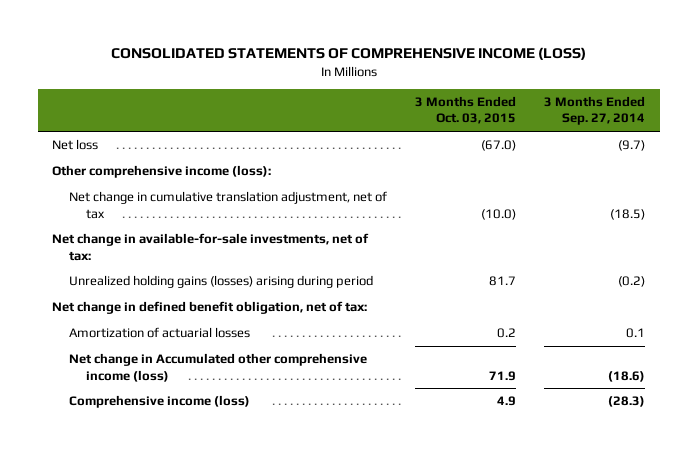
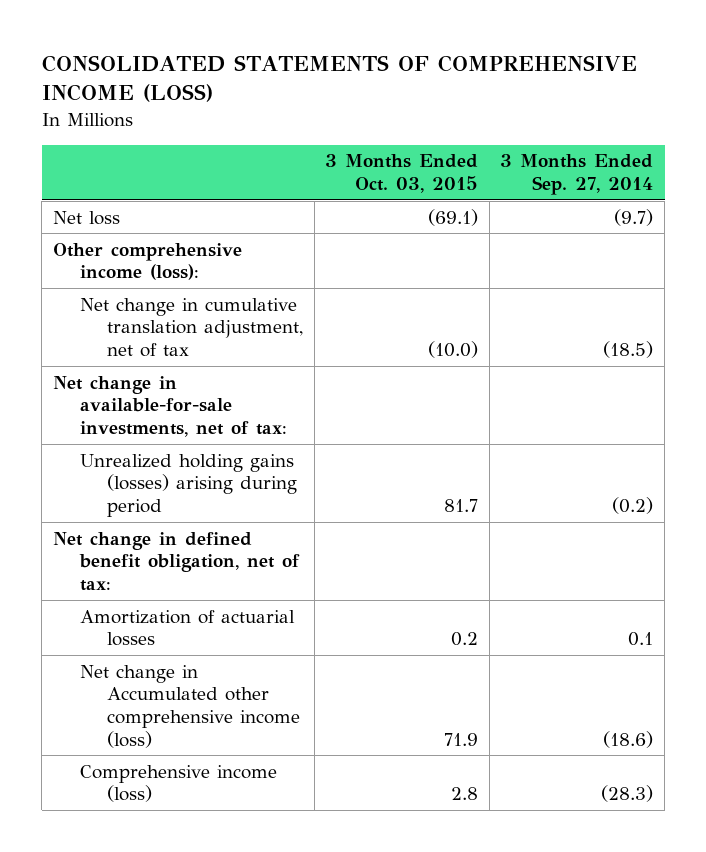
[481,140,517,152] (67.0) -> [428,208,479,226] (69.1)
[497,396,517,407] 4.9 -> [451,787,479,801] 2.8

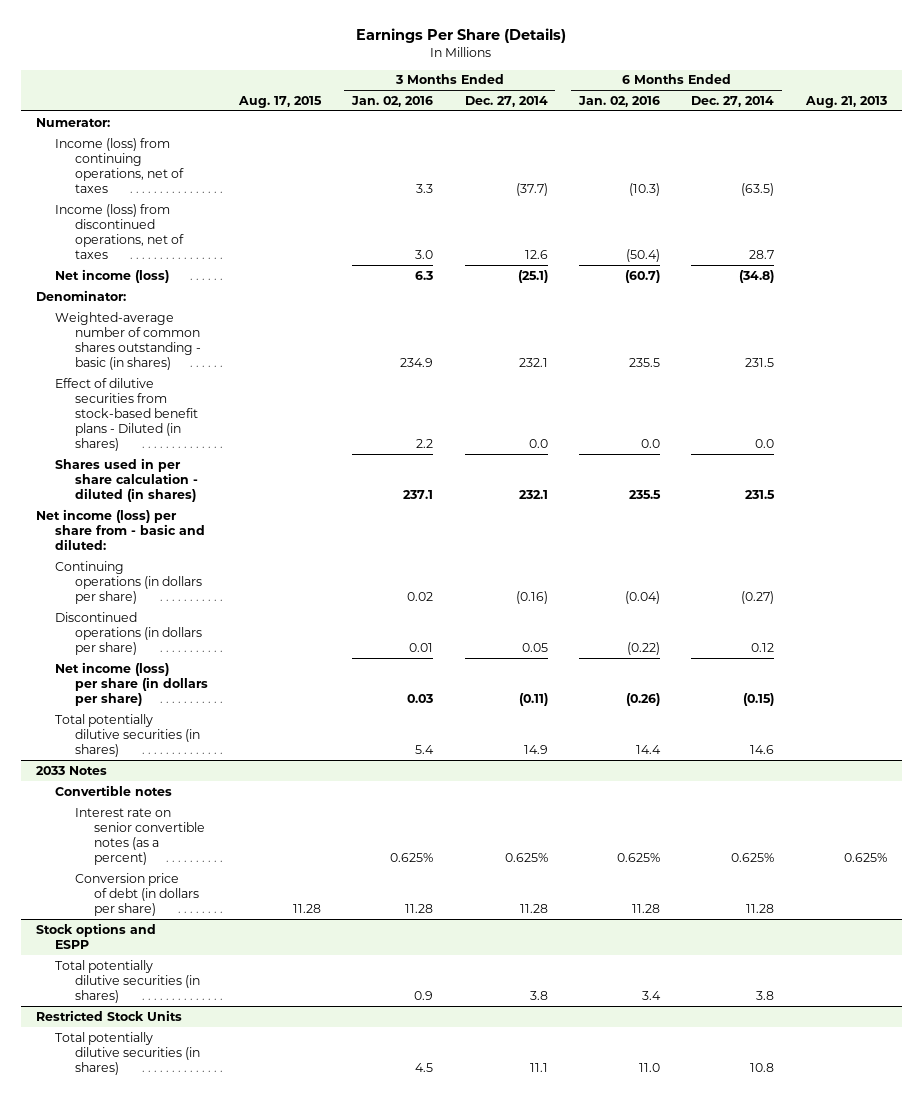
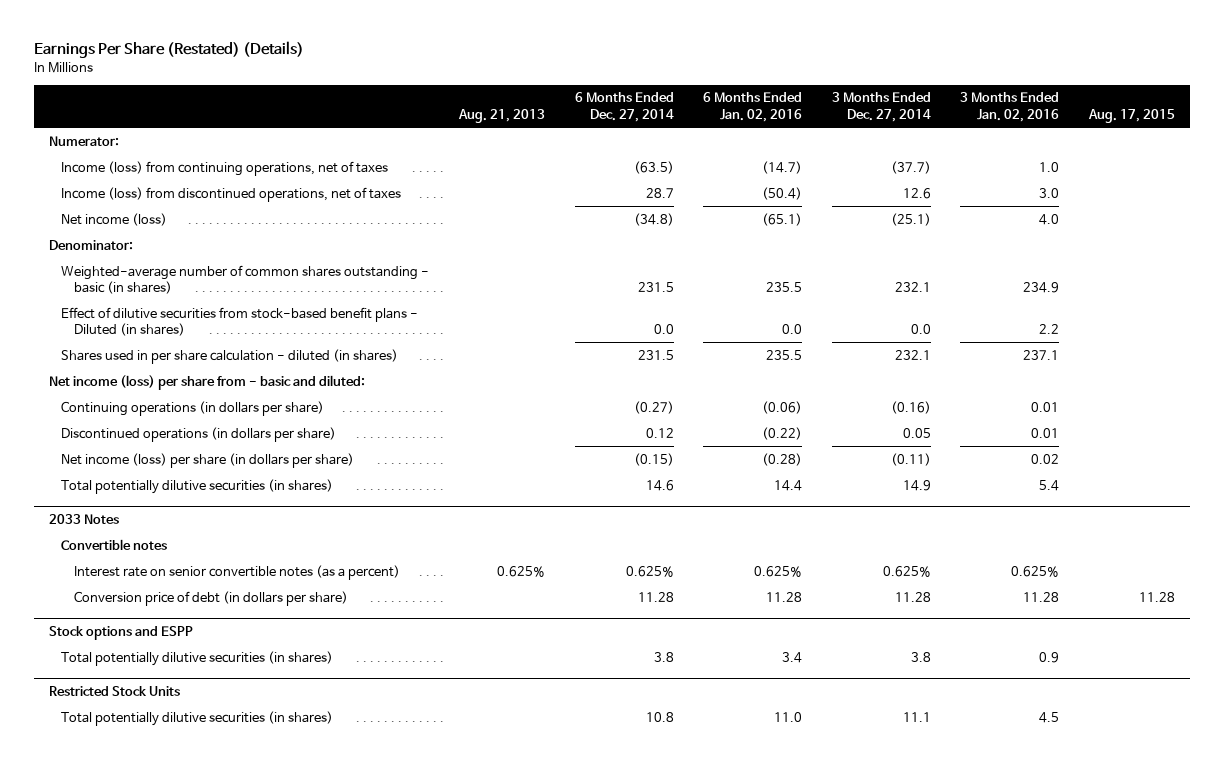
[356,28,567,44] Earnings Per Share (Details) -> [33,41,304,59] Earnings Per Share (Restated) (Details)
[416,183,434,193] 3.3 -> [1039,161,1060,172] 1.0
[628,182,660,196] (10.3) -> [762,160,803,174] (14.7)
[415,270,434,280] 6.3 -> [1039,213,1060,225] 4.0
[624,269,660,283] (60.7) -> [762,212,803,226] (65.1)
[407,591,434,601] 0.02 -> [1031,401,1060,412] 0.01
[624,590,660,604] (0.04) -> [762,400,803,414] (0.06)
[407,693,434,703] 0.03 -> [1031,453,1060,464] 0.02
[625,692,660,706] (0.26) -> [762,452,803,466] (0.28)

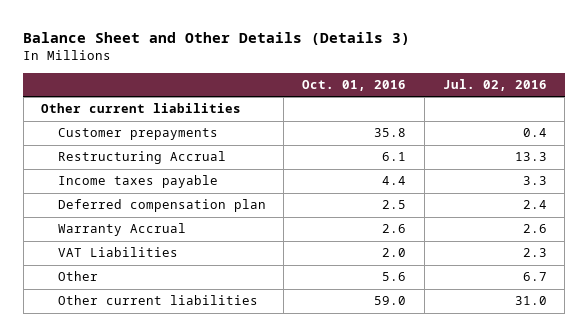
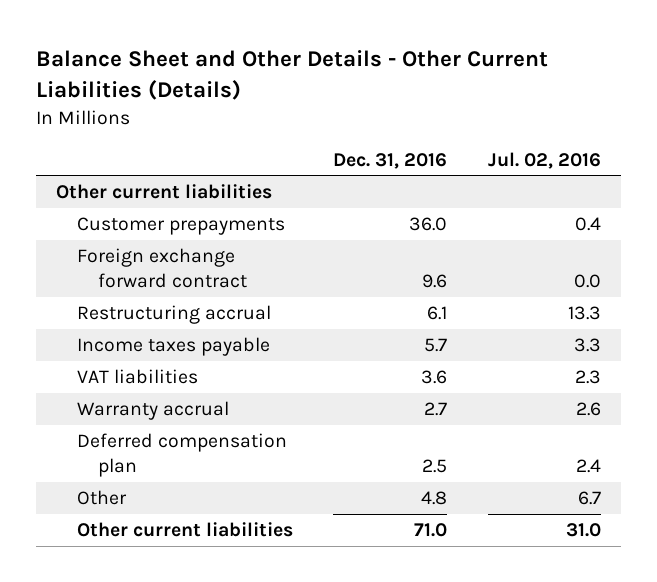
[23,31,411,45] Balance Sheet and Other Details (Details 3) -> [35,50,548,101] Balance Sheet and Other Details - Other Current Liabilities (Details)
[302,80,407,92] Oct. 01, 2016 -> none
none -> [333,152,448,169] Dec. 31, 2016
none -> [77,248,248,289] Foreign exchange forward contract
[57,151,226,165] Restructuring Accrual -> [77,305,272,325] Restructuring accrual
none -> [77,369,199,385] VAT liabilities
none -> [77,401,230,421] Warranty accrual
[57,223,186,237] Warranty Accrual -> none
[57,247,178,258] VAT Liabilities -> none

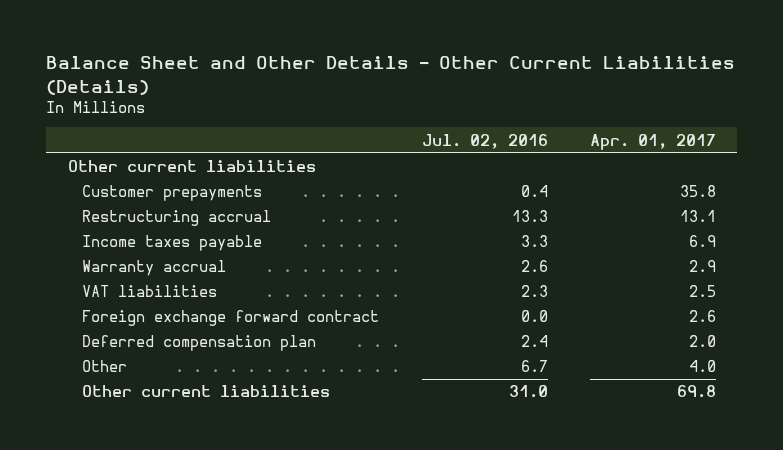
[333,152,448,169] Dec. 31, 2016 -> none
none -> [589,133,716,150] Apr. 01, 2017
[77,369,199,385] VAT liabilities -> [82,285,218,298] VAT liabilities
[77,248,248,289] Foreign exchange forward contract -> [82,310,380,327] Foreign exchange forward contract

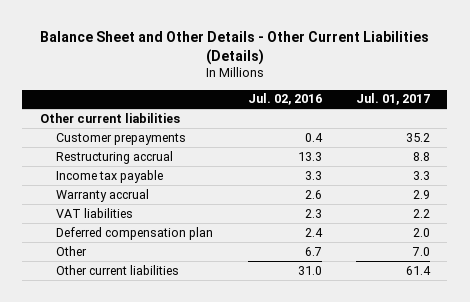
[589,133,716,150] Apr. 01, 2017 -> none
none -> [356,93,431,106] Jul. 01, 2017
[82,235,263,252] Income taxes payable -> [56,169,164,183] Income tax payable
[82,310,380,327] Foreign exchange forward contract -> none

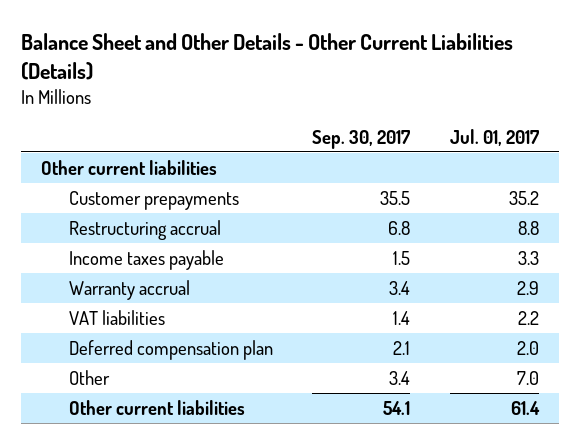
[247,93,322,106] Jul. 02, 2016 -> none
none -> [312,129,411,149] Sep. 30, 2017
[56,169,164,183] Income tax payable -> [69,249,225,270] Income taxes payable

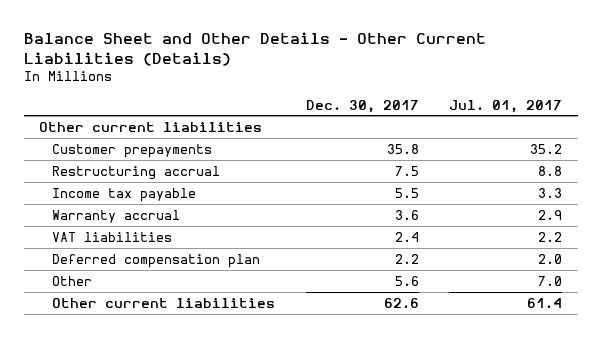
[312,129,411,149] Sep. 30, 2017 -> none
none -> [305,99,419,113] Dec. 30, 2017
[69,249,225,270] Income taxes payable -> [52,187,197,202] Income tax payable

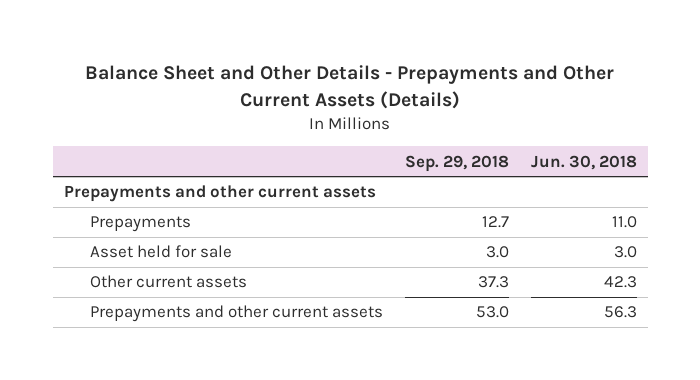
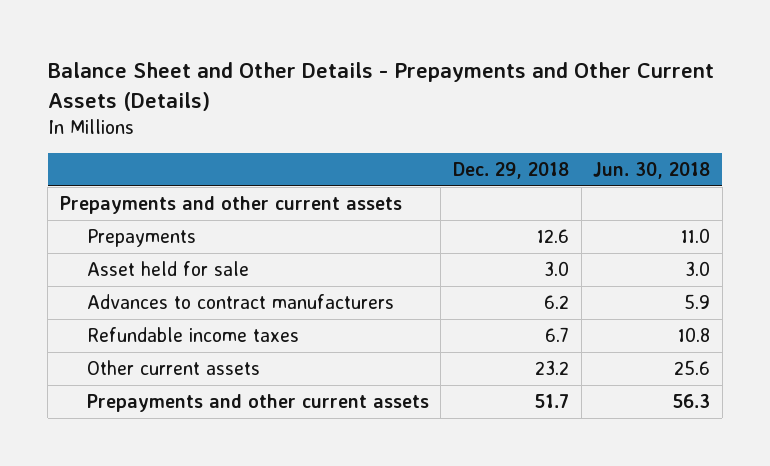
[405,154,510,172] Sep. 29, 2018 -> none
none -> [453,161,570,179] Dec. 29, 2018
none -> [86,294,394,310] Advances to contract manufacturers
none -> [86,327,299,343] Refundable income taxes
[603,276,637,289] 42.3 -> [674,360,711,376] 25.6

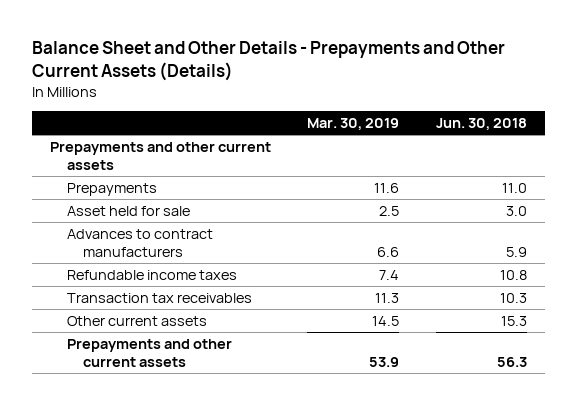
[453,161,570,179] Dec. 29, 2018 -> none
none -> [307,118,400,131] Mar. 30, 2019
none -> [66,292,252,303] Transaction tax receivables
[674,360,711,376] 25.6 -> [500,315,527,326] 15.3

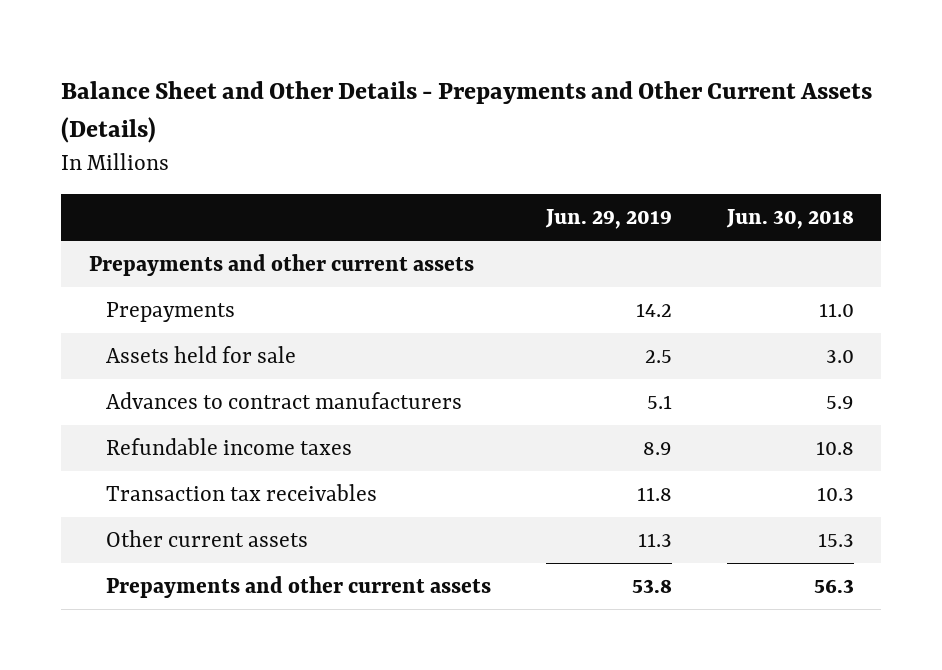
[307,118,400,131] Mar. 30, 2019 -> none
none -> [544,209,672,230] Jun. 29, 2019
[66,205,190,216] Asset held for sale -> [105,345,296,363] Assets held for sale

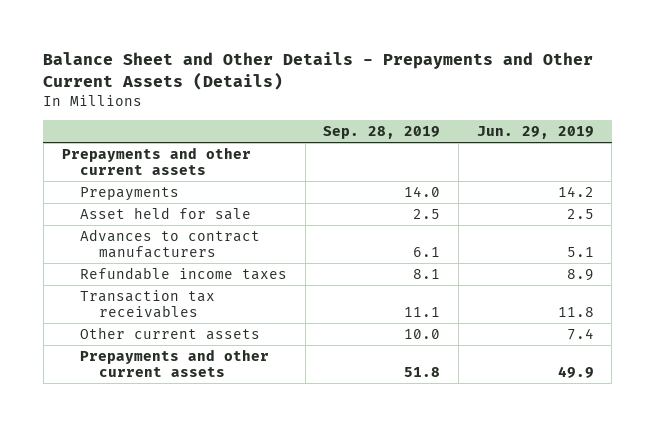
[725,209,854,230] Jun. 30, 2018 -> none
none -> [323,126,441,140] Sep. 28, 2019
[105,345,296,363] Assets held for sale -> [80,206,252,220] Asset held for sale
[637,532,672,547] 11.3 -> [566,327,594,340] 7.4
[631,578,672,593] 53.8 -> [557,366,594,379] 49.9

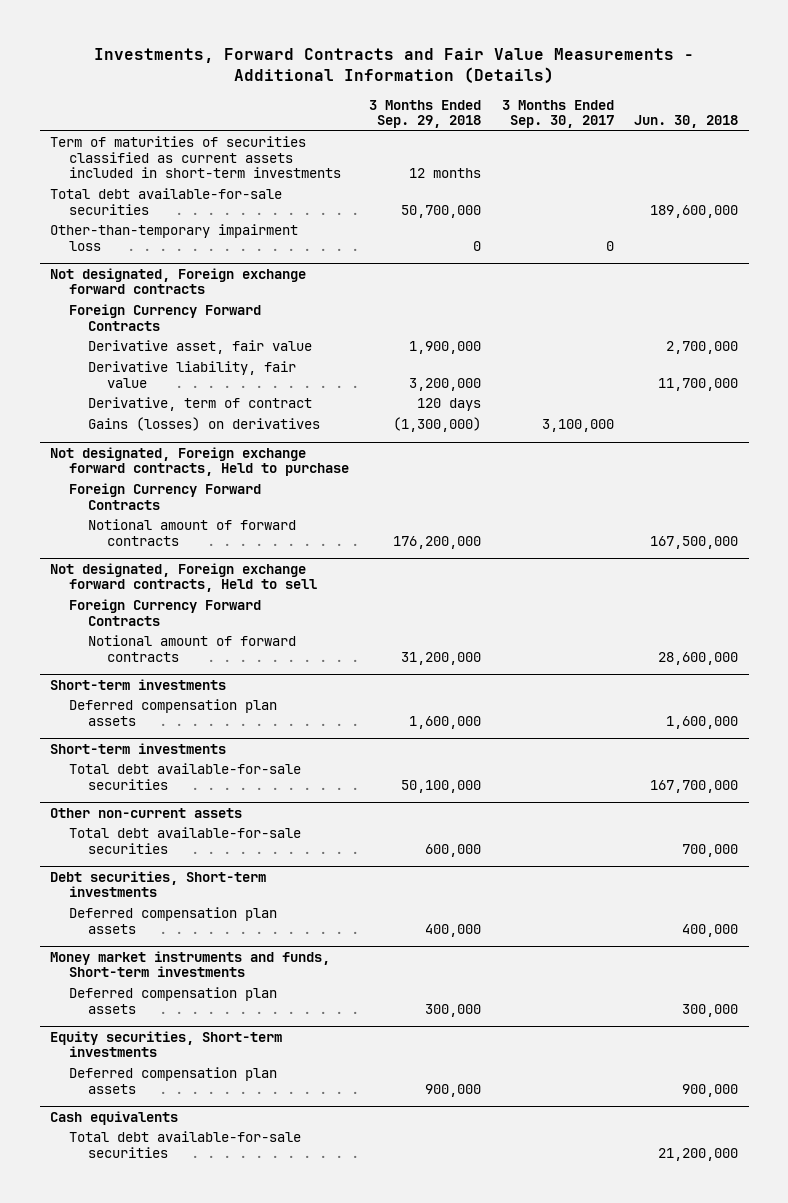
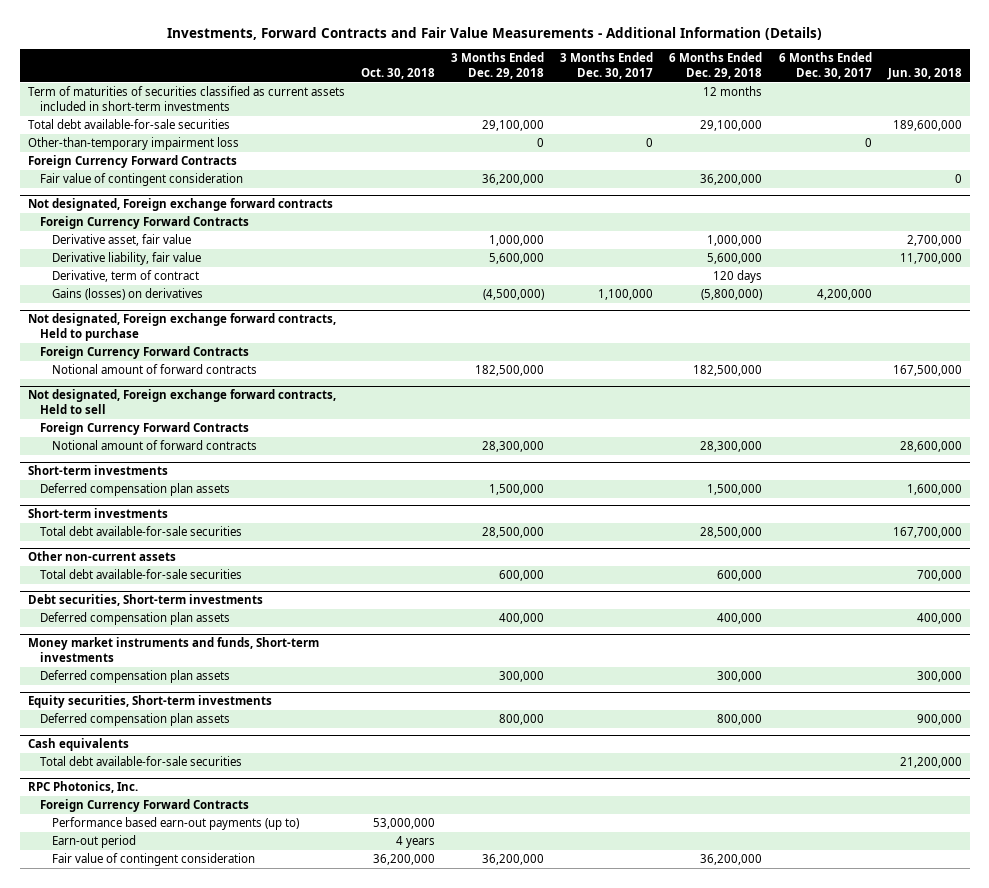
[369,99,482,129] 3 Months Ended Sep. 29, 2018 -> none
[501,99,614,129] 3 Months Ended Sep. 30, 2017 -> none
none -> [360,67,435,79] Oct. 30, 2018
none -> [451,52,545,79] 3 Months Ended Dec. 29, 2018
none -> [560,52,654,79] 3 Months Ended Dec. 30, 2017
none -> [669,52,763,79] 6 Months Ended Dec. 29, 2018
none -> [778,52,872,79] 6 Months Ended Dec. 30, 2017
none -> [27,155,237,169] Foreign Currency Forward Contracts
none -> [39,173,243,187] Fair value of contingent consideration
none -> [27,781,138,794] RPC Photonics, Inc.
none -> [39,799,249,813] Foreign Currency Forward Contracts
none -> [52,817,300,831] Performance based earn-out payments (up to)
none -> [52,835,137,849] Earn-out period
none -> [52,853,256,867] Fair value of contingent consideration

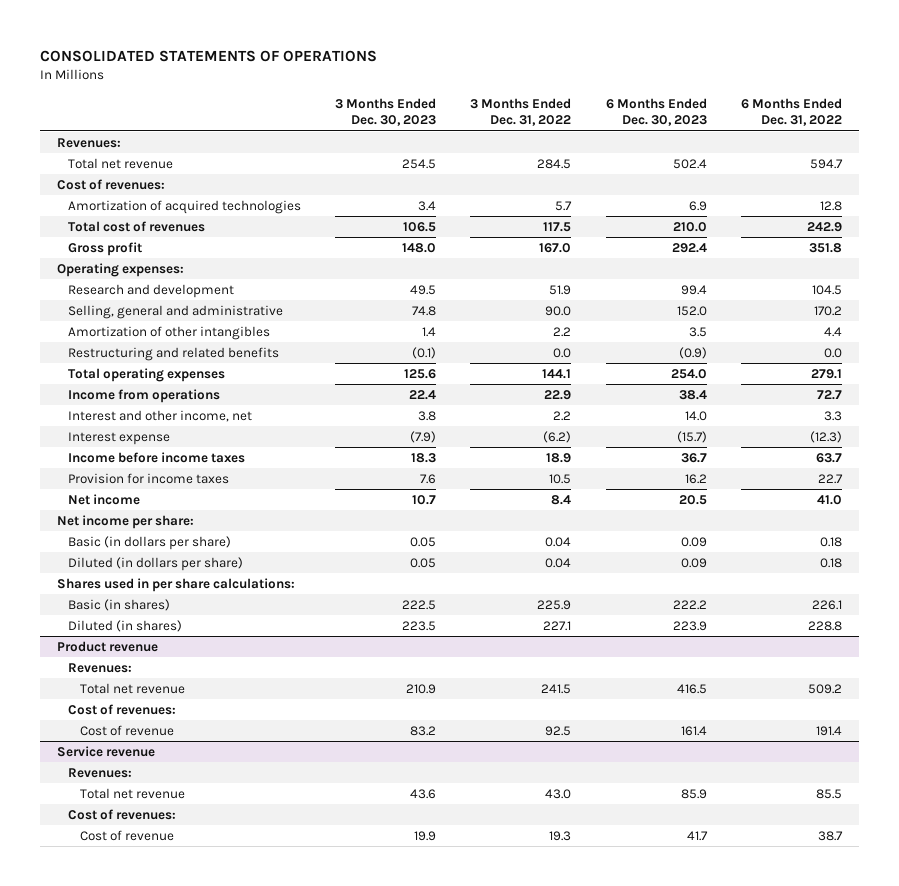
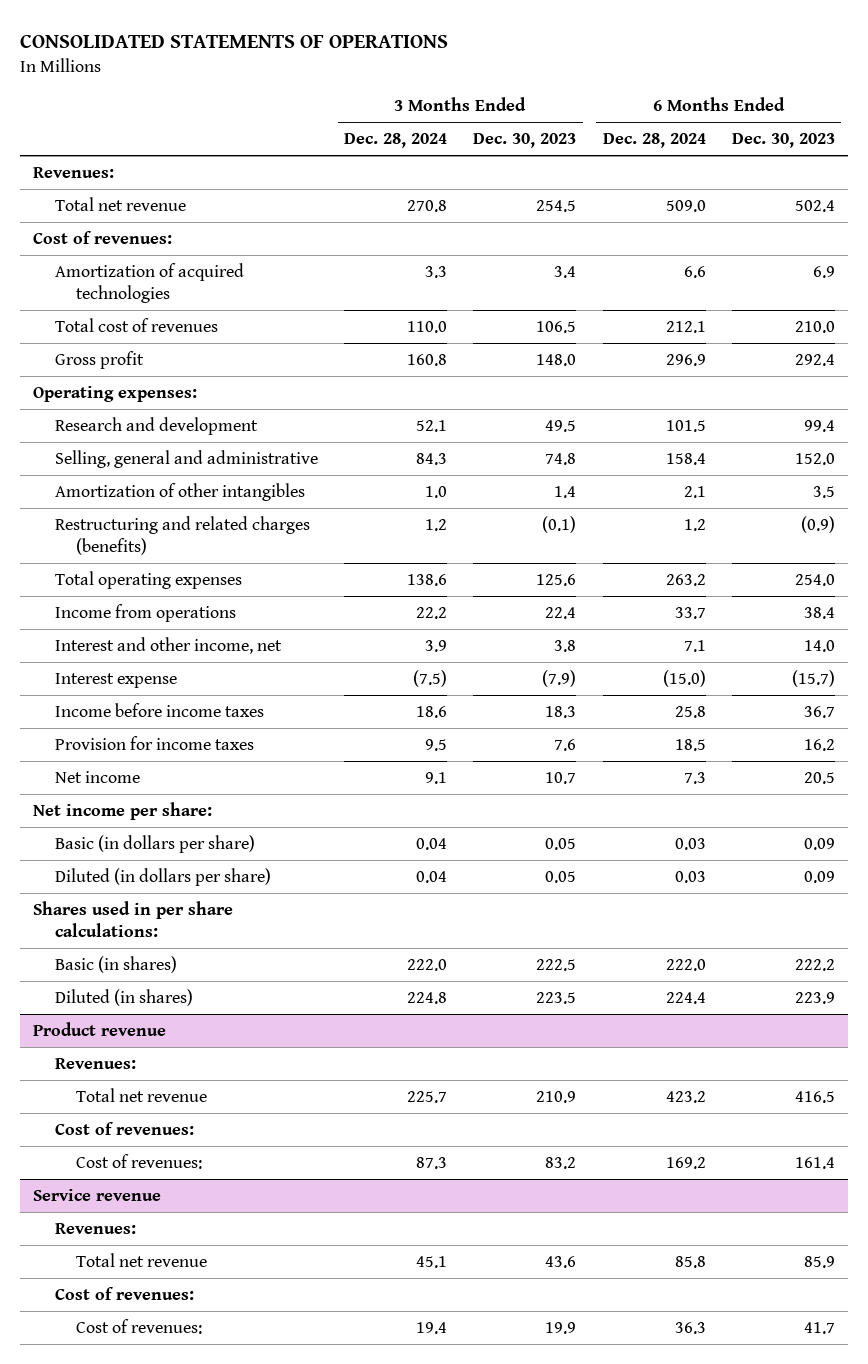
[470,97,572,127] 3 Months Ended Dec. 31, 2022 -> none
[740,97,842,127] 6 Months Ended Dec. 31, 2022 -> none
none -> [344,133,448,149] Dec. 28, 2024
none -> [602,133,706,149] Dec. 28, 2024
[68,346,280,361] Restructuring and related benefits -> [54,515,310,555] Restructuring and related charges (benefits)
[79,724,174,736] Cost of revenue -> [76,1153,203,1169] Cost of revenues:
[79,829,174,841] Cost of revenue -> [76,1318,203,1334] Cost of revenues:

